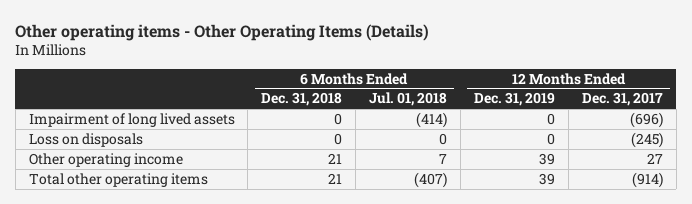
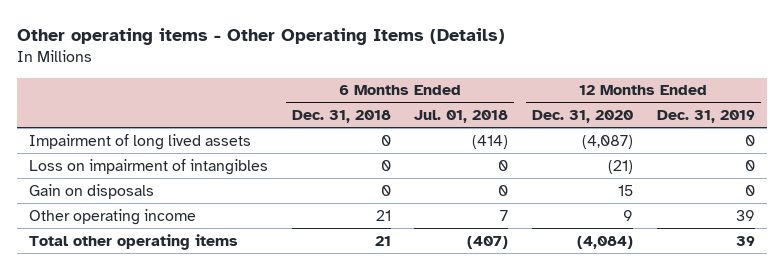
[582,92,664,107] Dec. 31, 2017 -> none
none -> [532,110,634,124] Dec. 31, 2020
none -> [29,158,269,175] Loss on impairment of intangibles
[28,132,143,147] Loss on disposals -> [29,183,155,199] Gain on disposals

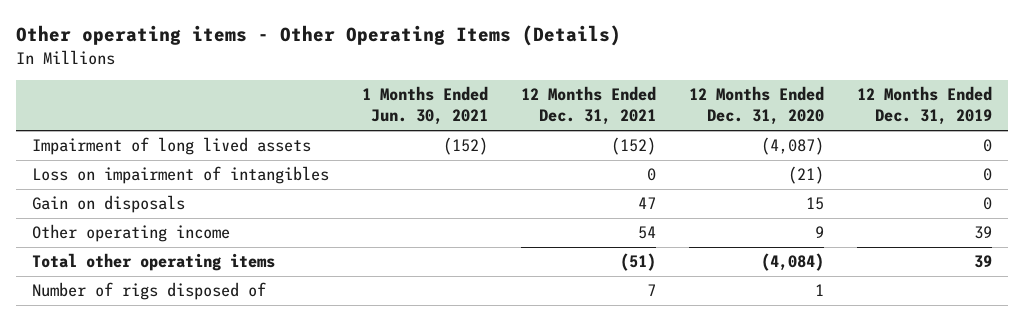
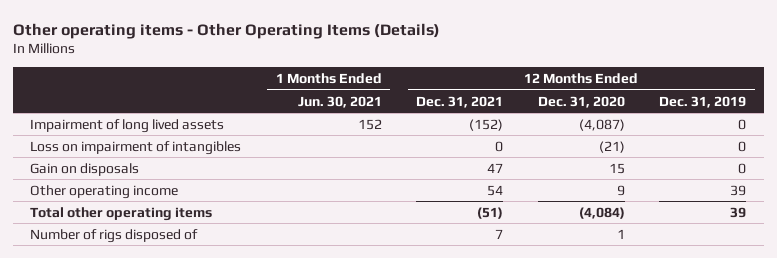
[442,137,488,156] (152) -> [357,118,382,130] 152

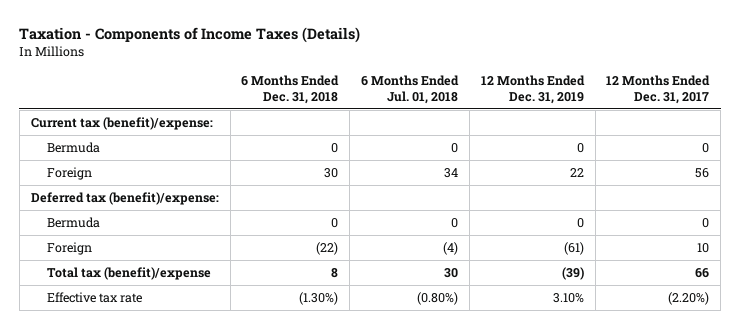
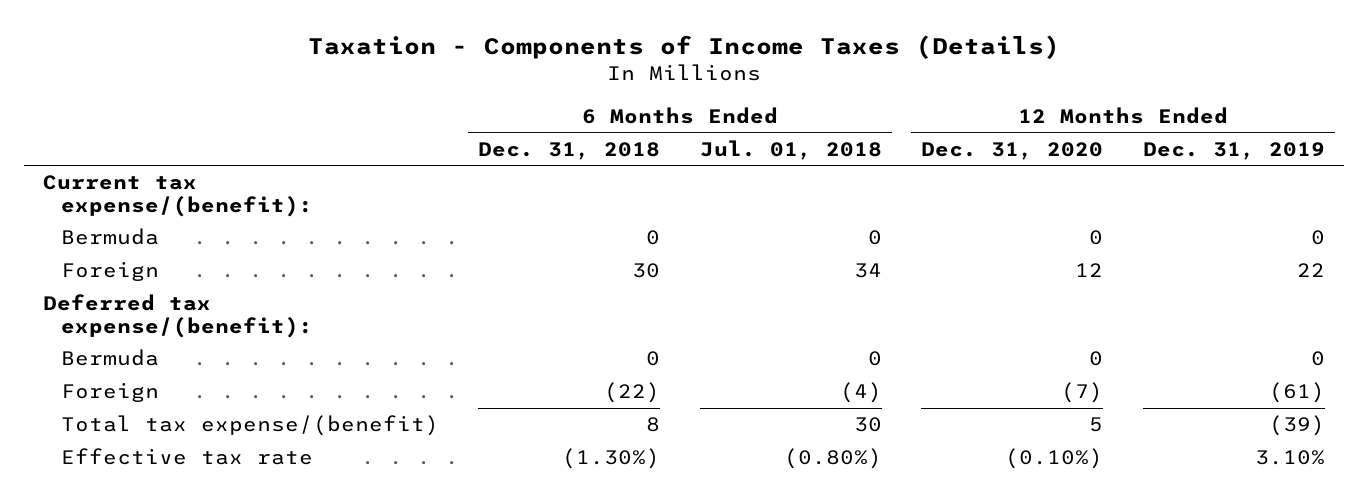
[606,75,711,104] 12 Months Ended Dec. 31, 2017 -> none
none -> [921,141,1104,160] Dec. 31, 2020
[30,116,213,130] Current tax (benefit)/expense: -> [43,175,313,217] Current tax expense/(benefit):
[30,191,219,205] Deferred tax (benefit)/expense: -> [43,294,313,338] Deferred tax expense/(benefit):
[46,266,211,280] Total tax (benefit)/expense -> [60,415,439,437] Total tax expense/(benefit)

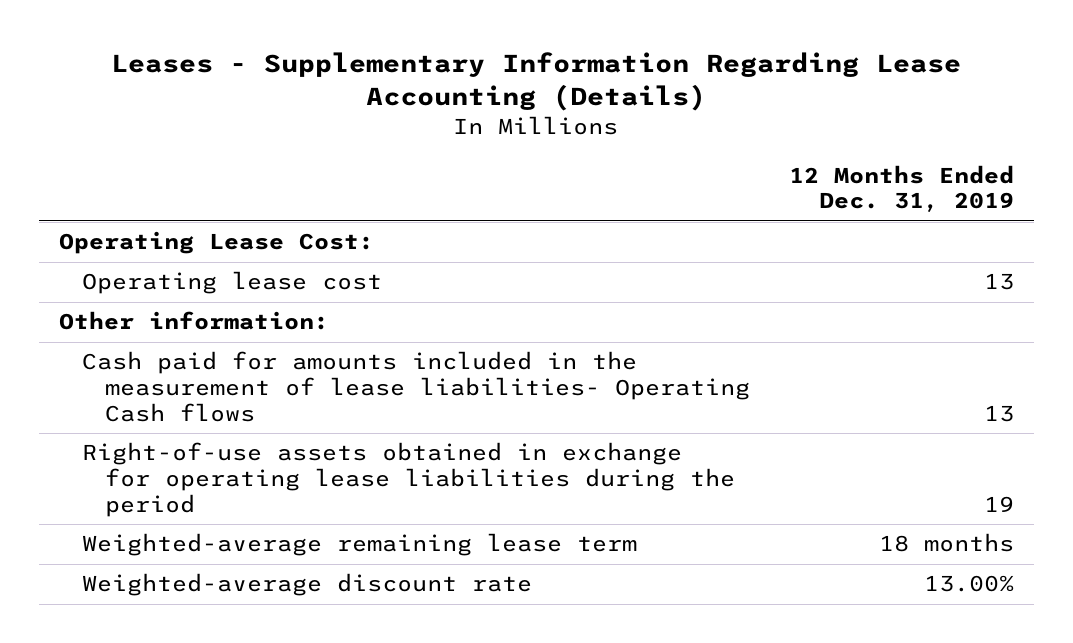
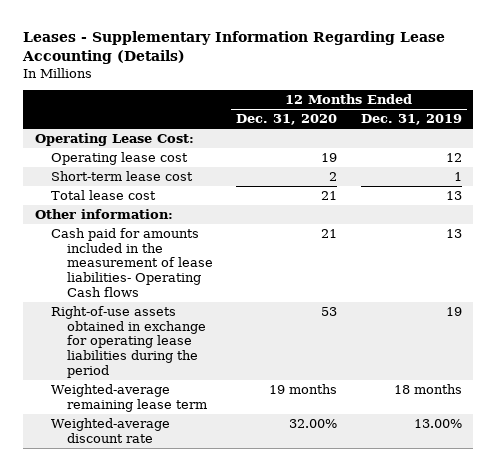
none -> [236,114,338,126] Dec. 31, 2020
[984,273,1015,291] 13 -> [445,153,462,163] 12
none -> [50,171,193,182] Short-term lease cost
none -> [50,190,156,201] Total lease cost

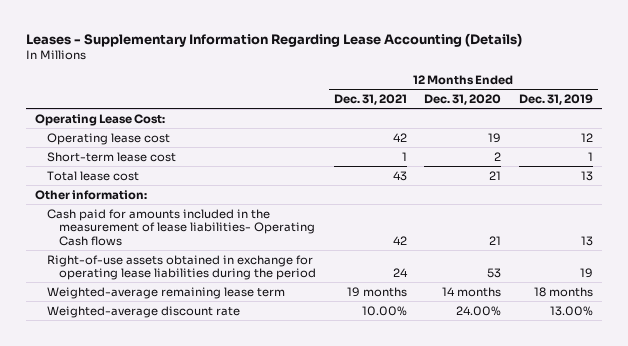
none -> [333,94,407,106] Dec. 31, 2021
[269,384,338,395] 19 months -> [442,286,502,297] 14 months
[289,419,338,429] 32.00% -> [456,305,502,316] 24.00%

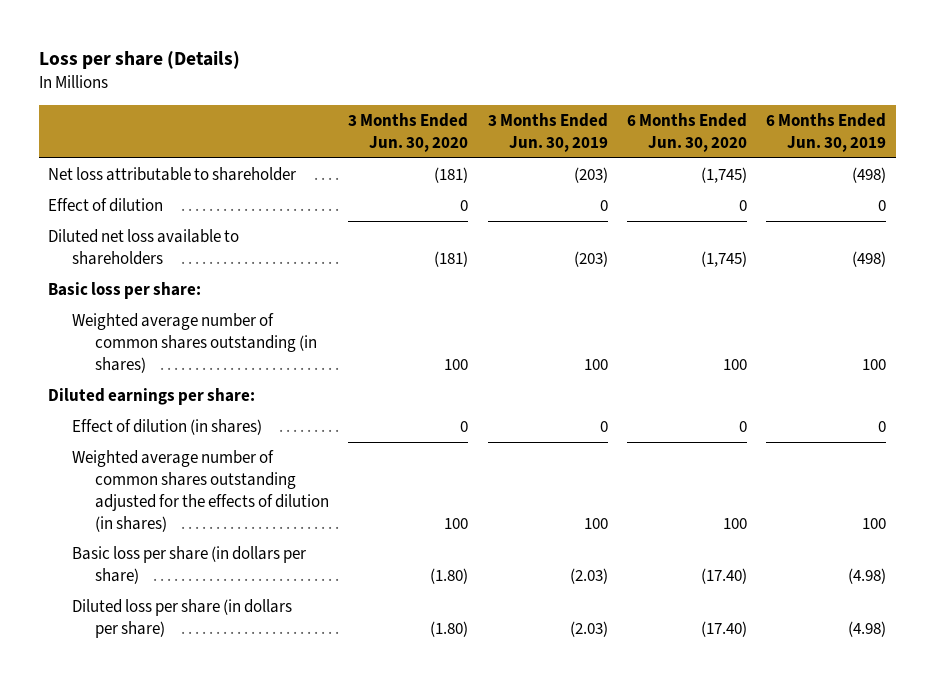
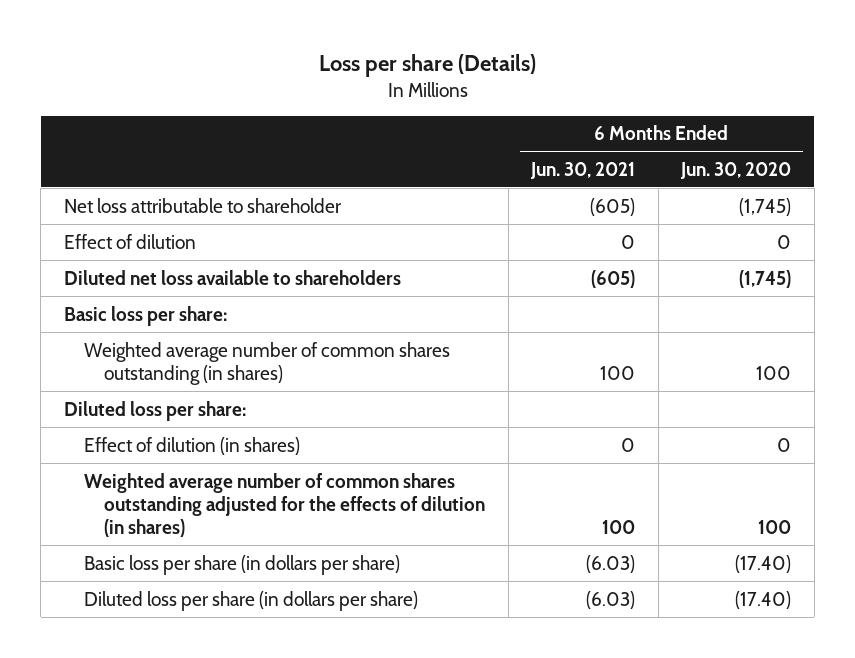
[348,113,469,152] 3 Months Ended Jun. 30, 2020 -> none
[487,113,608,152] 3 Months Ended Jun. 30, 2019 -> none
[766,113,887,152] 6 Months Ended Jun. 30, 2019 -> none
none -> [530,161,636,179] Jun. 30, 2021
[48,388,256,406] Diluted earnings per share: -> [63,400,246,421] Diluted loss per share:

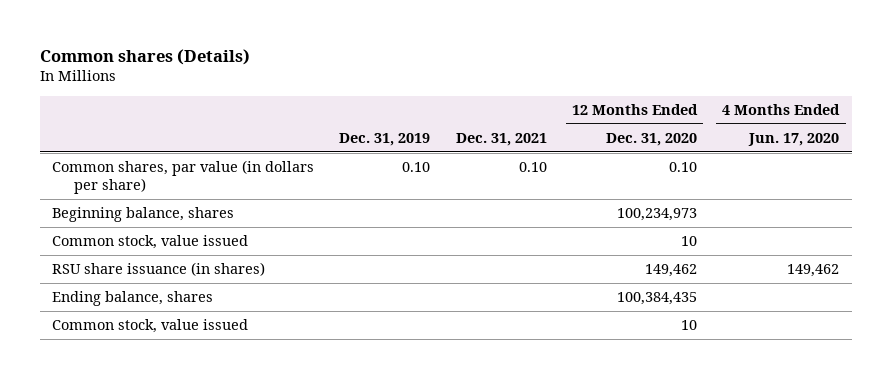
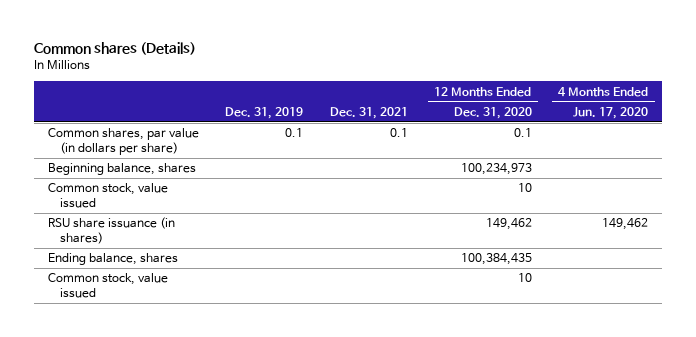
[402,162,431,173] 0.10 -> [285,128,304,138] 0.1
[518,162,547,173] 0.10 -> [390,128,409,138] 0.1
[669,162,698,173] 0.10 -> [513,128,532,138] 0.1

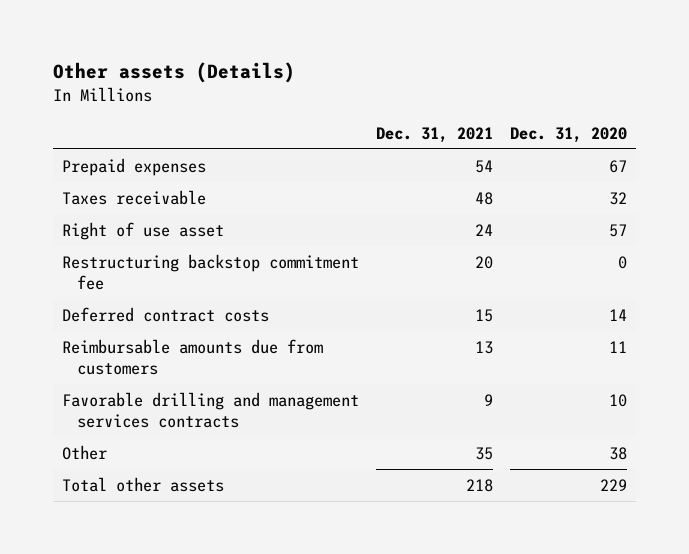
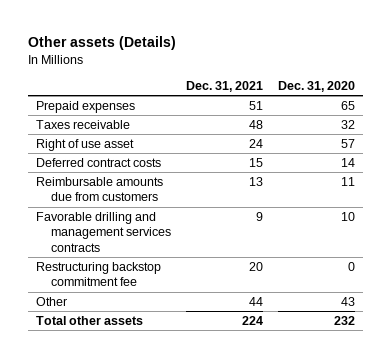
[474,159,493,173] 54 -> [248,100,263,110] 51
[608,159,627,173] 67 -> [341,100,356,110] 65
[61,253,359,290] Restructuring backstop commitment fee -> [35,261,161,287] Restructuring backstop commitment fee
[474,446,493,460] 35 -> [248,296,263,306] 44
[608,446,627,460] 38 -> [341,296,356,306] 43
[465,478,493,492] 218 -> [241,315,263,325] 224
[599,478,627,491] 229 -> [334,315,356,325] 232

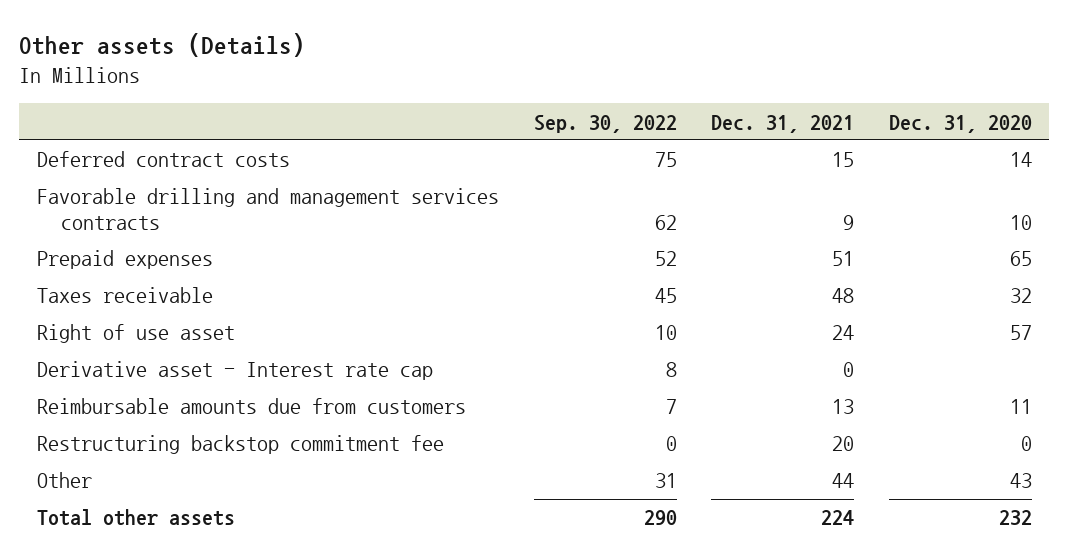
none -> [533,114,677,133] Sep. 30, 2022
[35,157,161,167] Deferred contract costs -> [36,151,290,168] Deferred contract costs
[35,211,171,252] Favorable drilling and management services contracts -> [36,188,499,230] Favorable drilling and management services contracts
none -> [36,361,433,381] Derivative asset - Interest rate cap

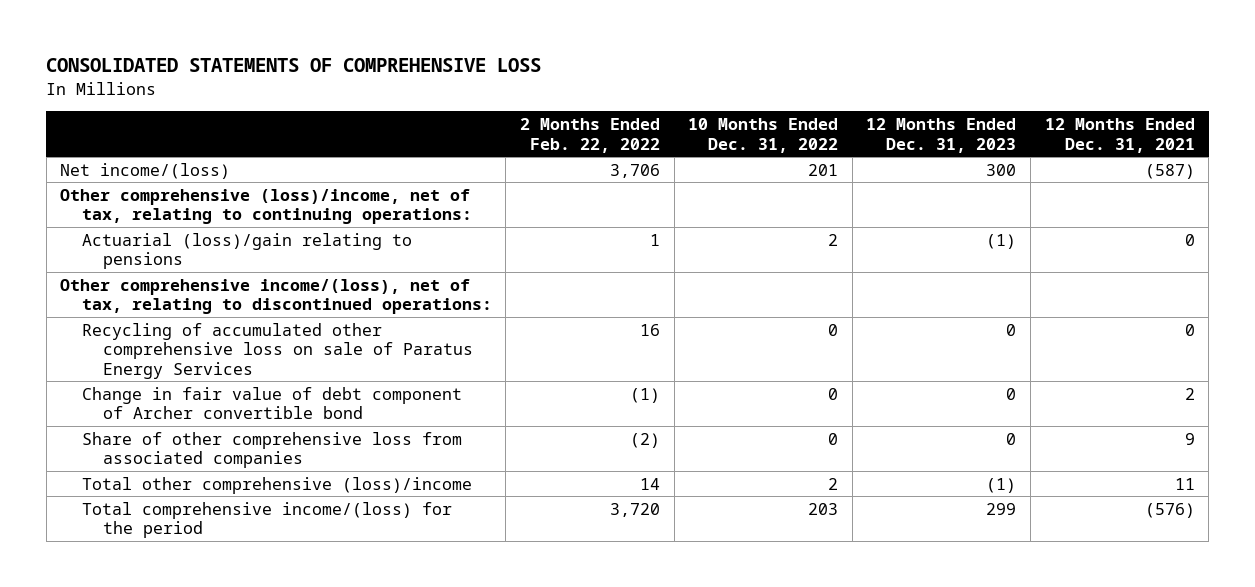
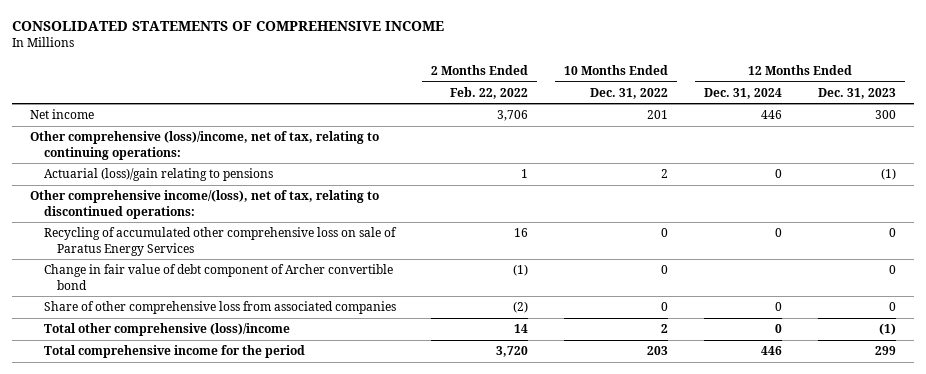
[46,57,542,72] CONSOLIDATED STATEMENTS OF COMPREHENSIVE LOSS -> [12,20,445,31] CONSOLIDATED STATEMENTS OF COMPREHENSIVE INCOME
[1044,117,1195,153] 12 Months Ended Dec. 31, 2021 -> none
none -> [703,87,782,99] Dec. 31, 2024
[60,162,231,179] Net income/(loss) -> [29,109,94,120] Net income
[81,501,452,539] Total comprehensive income/(loss) for the period -> [43,345,305,359] Total comprehensive income for the period

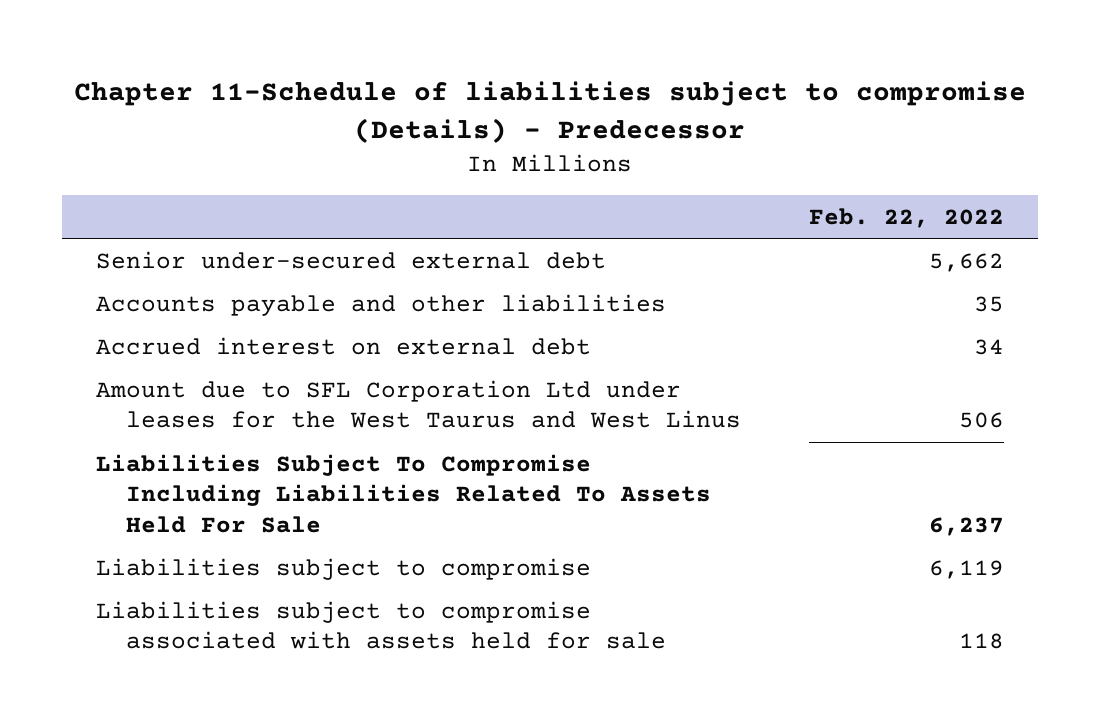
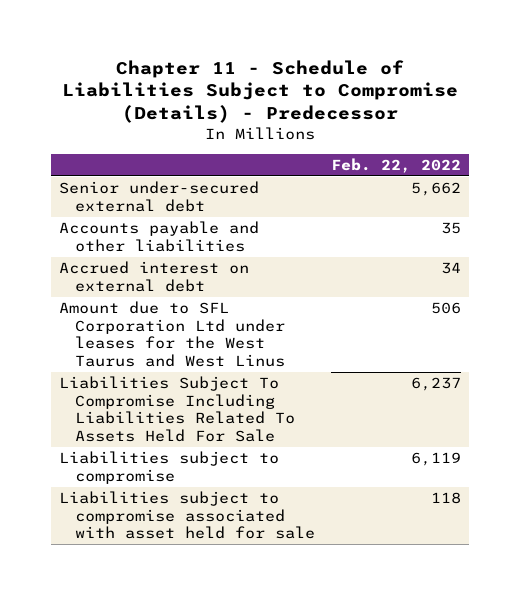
[74,81,1027,144] Chapter 11-Schedule of liabilities subject to compromise (Details) - Predecessor -> [61,59,458,124] Chapter 11 - Schedule of Liabilities Subject to Compromise (Details) - Predecessor
[96,600,667,650] Liabilities subject to compromise associated with assets held for sale -> [58,491,316,540] Liabilities subject to compromise associated with asset held for sale

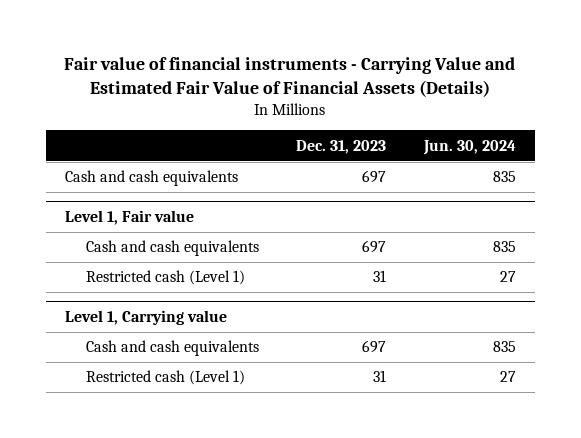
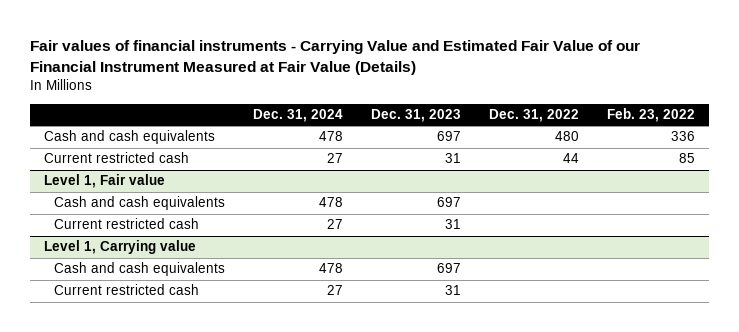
[64,57,516,98] Fair value of financial instruments - Carrying Value and Estimated Fair Value of Financial Assets (Details) -> [30,40,641,76] Fair values of financial instruments - Carrying Value and Estimated Fair Value of our Financial Instrument Measured at Fair Value (Details)
[422,139,516,155] Jun. 30, 2024 -> none
none -> [252,109,343,123] Dec. 31, 2024
none -> [488,109,579,123] Dec. 31, 2022
none -> [606,108,695,123] Feb. 23, 2022
none -> [44,152,190,164] Current restricted cash
[85,270,245,286] Restricted cash (Level 1) -> none
none -> [54,218,200,230] Current restricted cash
[85,370,245,386] Restricted cash (Level 1) -> none
none -> [54,284,200,296] Current restricted cash

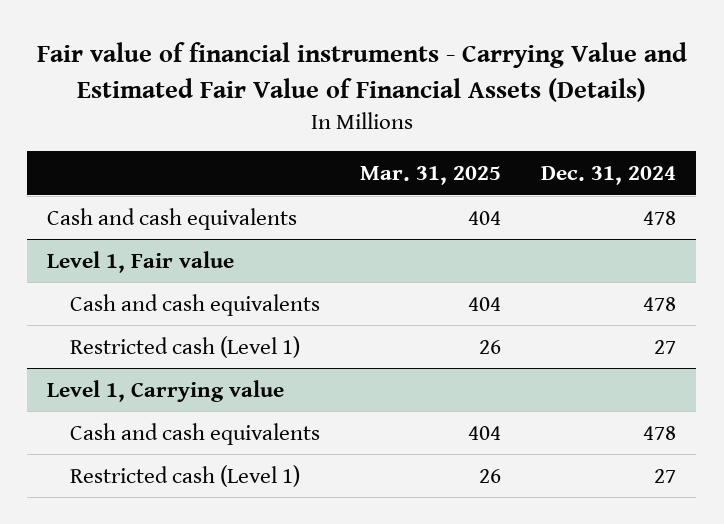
[30,40,641,76] Fair values of financial instruments - Carrying Value and Estimated Fair Value of our Financial Instrument Measured at Fair Value (Details) -> [36,42,687,102] Fair value of financial instruments - Carrying Value and Estimated Fair Value of Financial Assets (Details)
[370,109,461,123] Dec. 31, 2023 -> none
[488,109,579,123] Dec. 31, 2022 -> none
[606,108,695,123] Feb. 23, 2022 -> none
none -> [360,166,502,186] Mar. 31, 2025
[44,152,190,164] Current restricted cash -> none
[54,218,200,230] Current restricted cash -> none
none -> [70,335,301,358] Restricted cash (Level 1)
[54,284,200,296] Current restricted cash -> none
none -> [70,464,301,487] Restricted cash (Level 1)

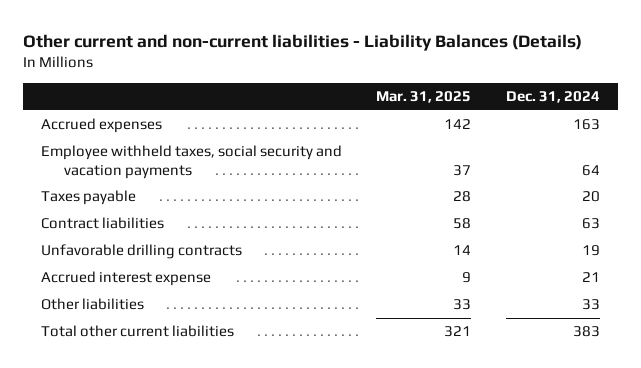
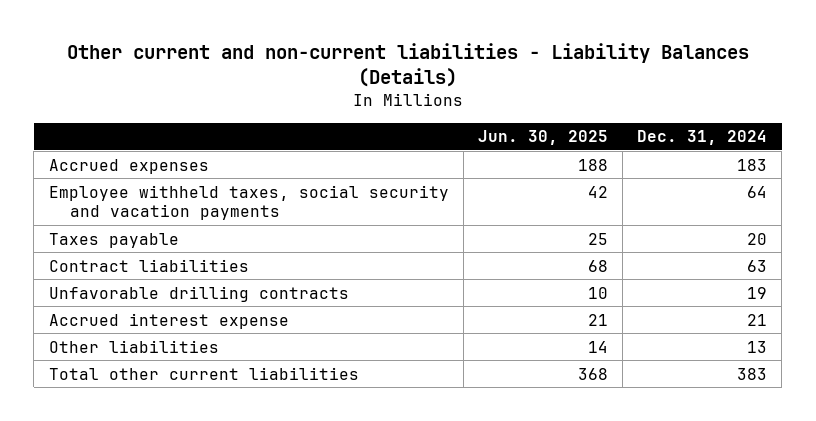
[376,91,472,104] Mar. 31, 2025 -> none
none -> [477,130,608,146] Jun. 30, 2025
[573,119,601,131] 163 -> [737,158,768,171] 183
[582,299,601,311] 33 -> [747,340,768,353] 13

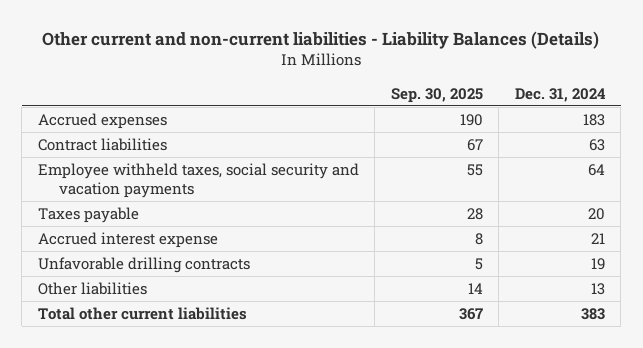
[477,130,608,146] Jun. 30, 2025 -> none
none -> [390,87,483,103] Sep. 30, 2025
[48,258,249,272] Contract liabilities -> [37,138,167,152] Contract liabilities
[48,285,349,302] Unfavorable drilling contracts -> [37,257,250,274] Unfavorable drilling contracts

